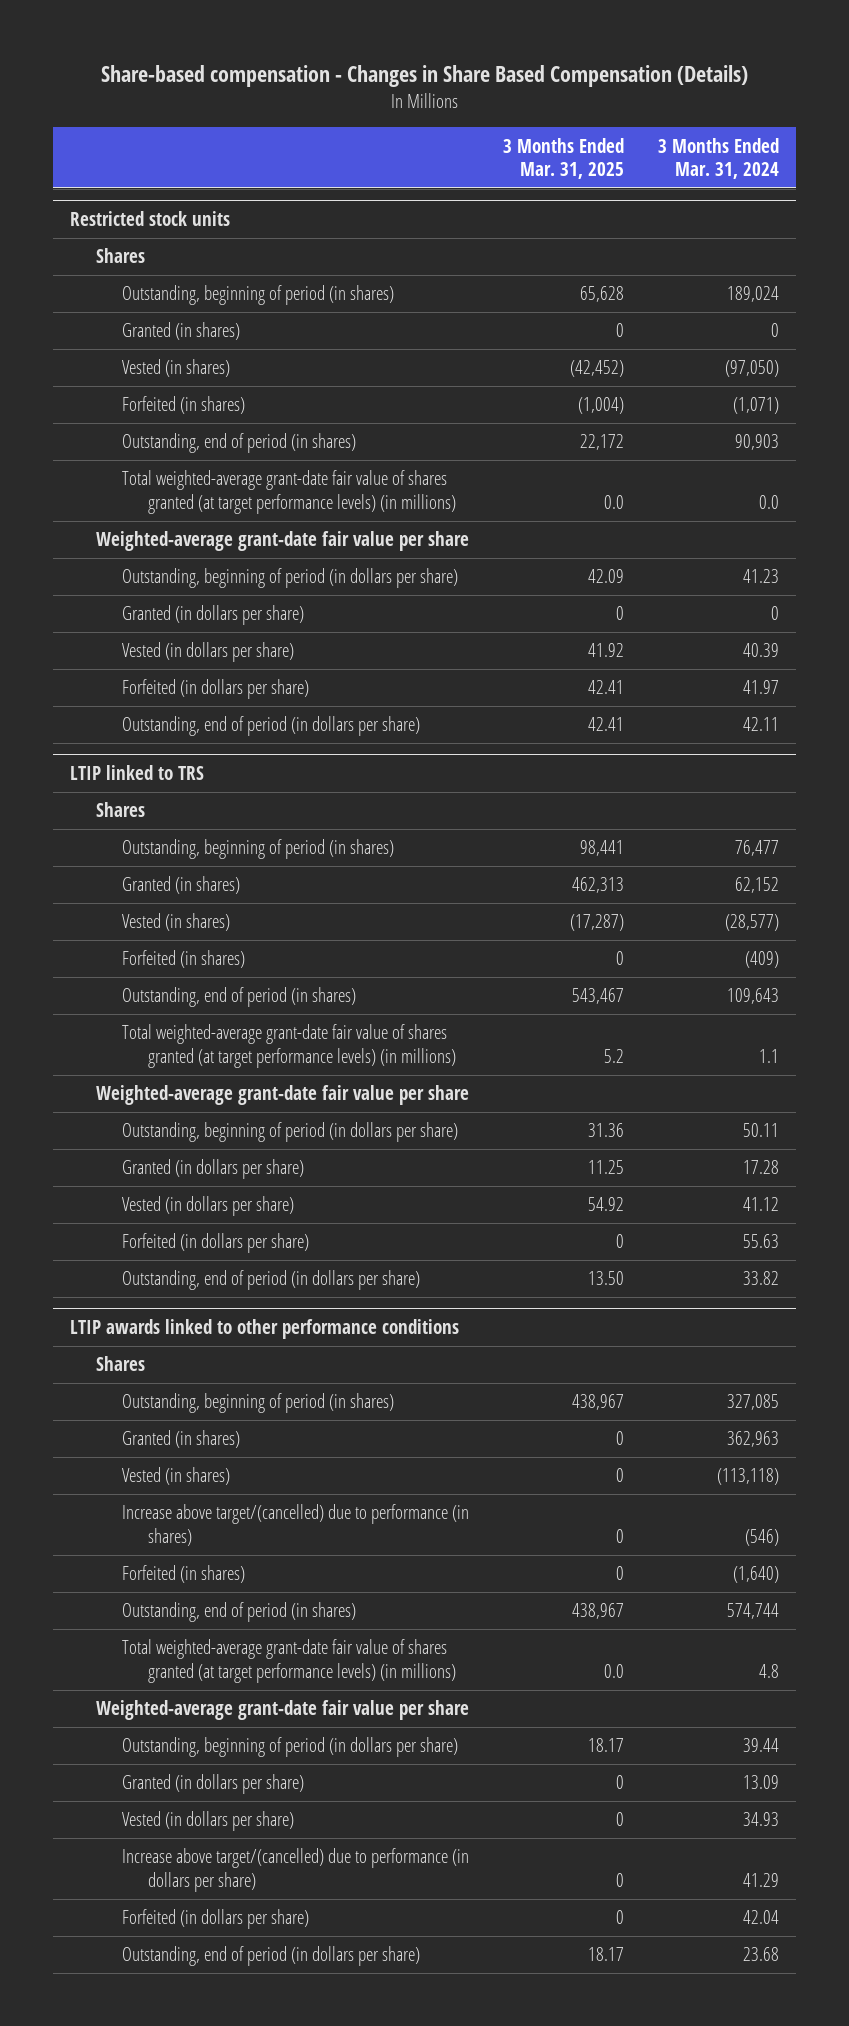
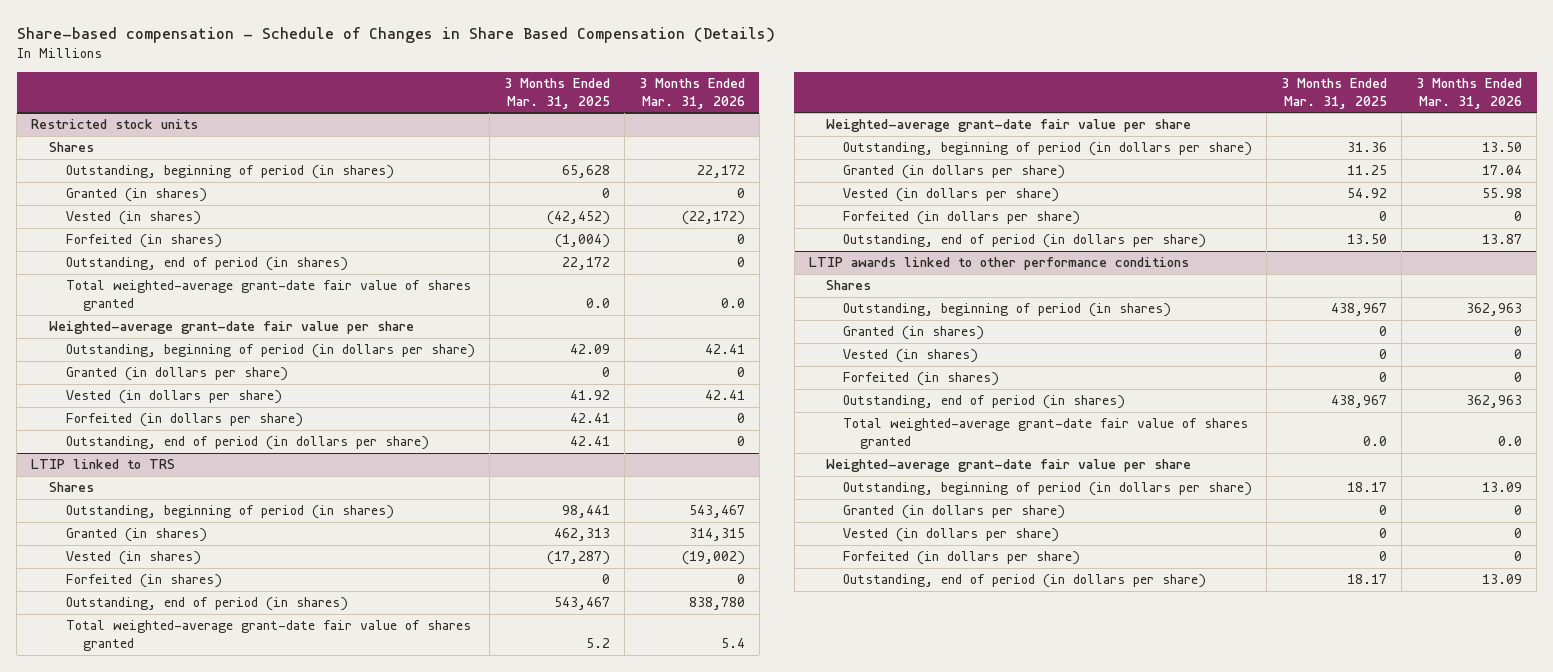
[100,65,748,88] Share-based compensation - Changes in Share Based Compensation (Details) -> [16,26,775,43] Share-based compensation - Schedule of Changes in Share Based Compensation (Details)
[658,137,780,179] 3 Months Ended Mar. 31, 2024 -> none
none -> [638,78,745,109] 3 Months Ended Mar. 31, 2026
[122,470,457,514] Total weighted-average grant-date fair value of shares granted (at target performance levels) (in millions) -> [65,280,471,312] Total weighted-average grant-date fair value of shares granted
[122,1024,457,1068] Total weighted-average grant-date fair value of shares granted (at target performance levels) (in millions) -> [65,620,471,652] Total weighted-average grant-date fair value of shares granted
[122,1504,470,1546] Increase above target/(cancelled) due to performance (in shares) -> none
[122,1639,457,1683] Total weighted-average grant-date fair value of shares granted (at target performance levels) (in millions) -> [843,418,1249,450] Total weighted-average grant-date fair value of shares granted
[122,1848,470,1892] Increase above target/(cancelled) due to performance (in dollars per share) -> none

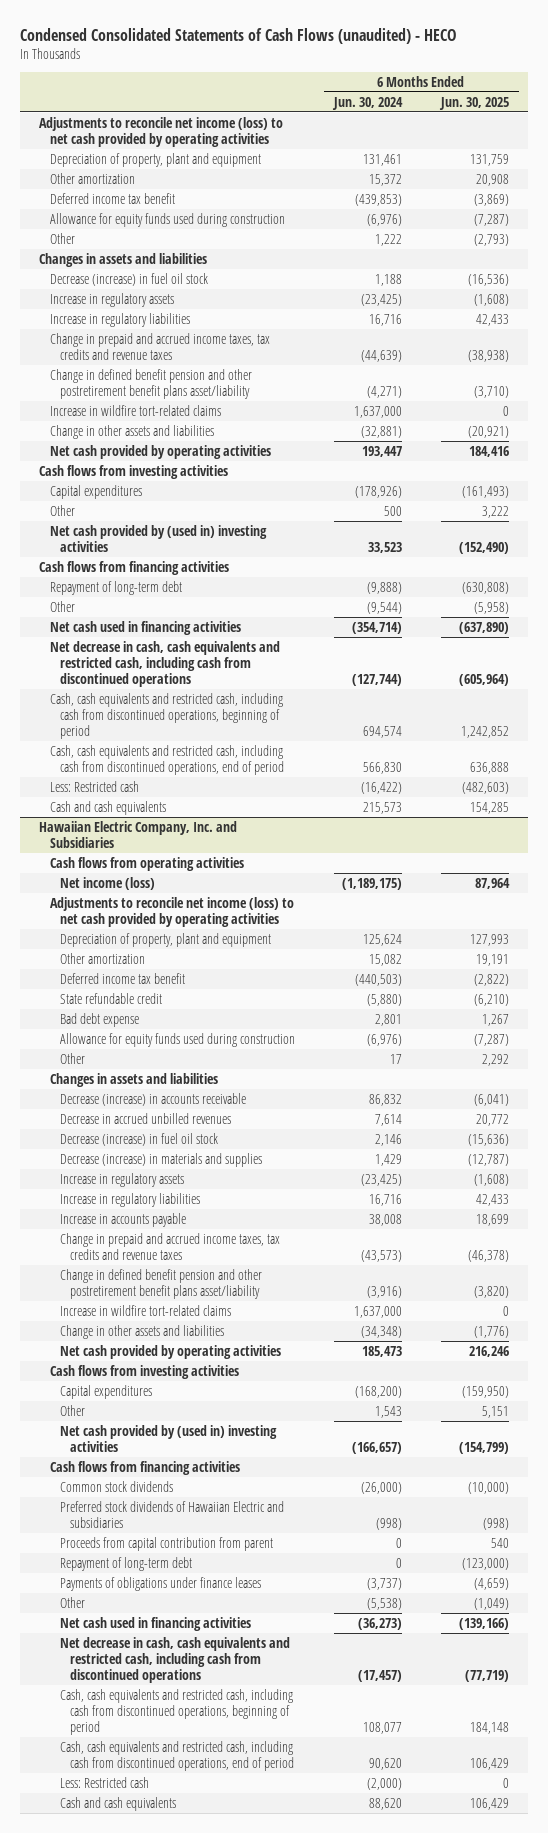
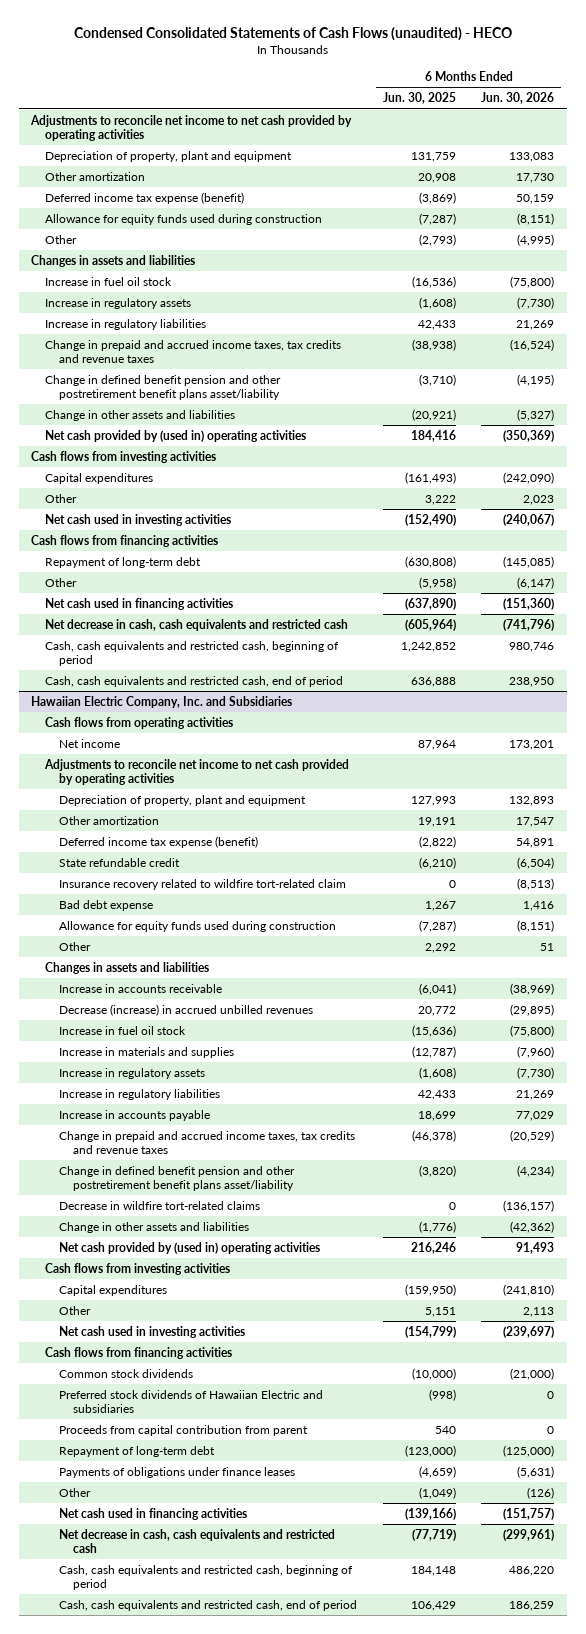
[331,96,403,110] Jun. 30, 2024 -> none
none -> [481,92,555,105] Jun. 30, 2026
[39,116,284,147] Adjustments to reconcile net income (loss) to net cash provided by operating activities -> [30,114,353,142] Adjustments to reconcile net income to net cash provided by operating activities
[49,192,175,204] Deferred income tax benefit -> [45,191,245,204] Deferred income tax expense (benefit)
[49,272,208,286] Decrease (increase) in fuel oil stock -> [45,276,173,286] Increase in fuel oil stock
[49,404,221,416] Increase in wildfire tort-related claims -> none
[49,444,271,459] Net cash provided by operating activities -> [45,429,307,442] Net cash provided by (used in) operating activities
[49,524,267,552] Net cash provided by (used in) investing activities -> [45,513,232,526] Net cash used in investing activities
[49,780,139,792] Less: Restricted cash -> none
[49,800,166,815] Cash and cash equivalents -> none
[49,640,280,687] Net decrease in cash, cash equivalents and restricted cash, including cash from discontinued operations -> [45,618,349,631] Net decrease in cash, cash equivalents and restricted cash
[49,692,283,739] Cash, cash equivalents and restricted cash, including cash from discontinued operations, beginning of period -> [45,640,340,667] Cash, cash equivalents and restricted cash, beginning of period
[49,744,284,775] Cash, cash equivalents and restricted cash, including cash from discontinued operations, end of period -> [45,675,344,687] Cash, cash equivalents and restricted cash, end of period
[59,876,155,890] Net income (loss) -> [59,738,121,748] Net income
[49,896,294,927] Adjustments to reconcile net income (loss) to net cash provided by operating activities -> [44,758,350,786] Adjustments to reconcile net income to net cash provided by operating activities
[59,972,185,984] Deferred income tax benefit -> [59,835,259,848] Deferred income tax expense (benefit)
none -> [59,878,347,890] Insurance recovery related to wildfire tort-related claim
[59,1092,246,1106] Decrease (increase) in accounts receivable -> [59,983,223,993] Increase in accounts receivable
[59,1112,231,1124] Decrease in accrued unbilled revenues -> [59,1003,314,1016] Decrease (increase) in accrued unbilled revenues
[59,1132,218,1146] Decrease (increase) in fuel oil stock -> [59,1025,187,1035] Increase in fuel oil stock
[59,1152,262,1167] Decrease (increase) in materials and supplies -> [59,1046,235,1058] Increase in materials and supplies
[59,1304,231,1316] Increase in wildfire tort-related claims -> [59,1200,261,1210] Decrease in wildfire tort-related claims
[59,1344,281,1359] Net cash provided by operating activities -> [59,1241,321,1254] Net cash provided by (used in) operating activities
[59,1424,277,1452] Net cash provided by (used in) investing activities -> [59,1325,246,1338] Net cash used in investing activities
[59,1776,149,1788] Less: Restricted cash -> none
[59,1796,176,1811] Cash and cash equivalents -> none
[59,1636,290,1683] Net decrease in cash, cash equivalents and restricted cash, including cash from discontinued operations -> [59,1528,336,1554] Net decrease in cash, cash equivalents and restricted cash
[59,1688,293,1735] Cash, cash equivalents and restricted cash, including cash from discontinued operations, beginning of period -> [59,1564,354,1591] Cash, cash equivalents and restricted cash, beginning of period
[59,1740,295,1771] Cash, cash equivalents and restricted cash, including cash from discontinued operations, end of period -> [59,1599,358,1611] Cash, cash equivalents and restricted cash, end of period

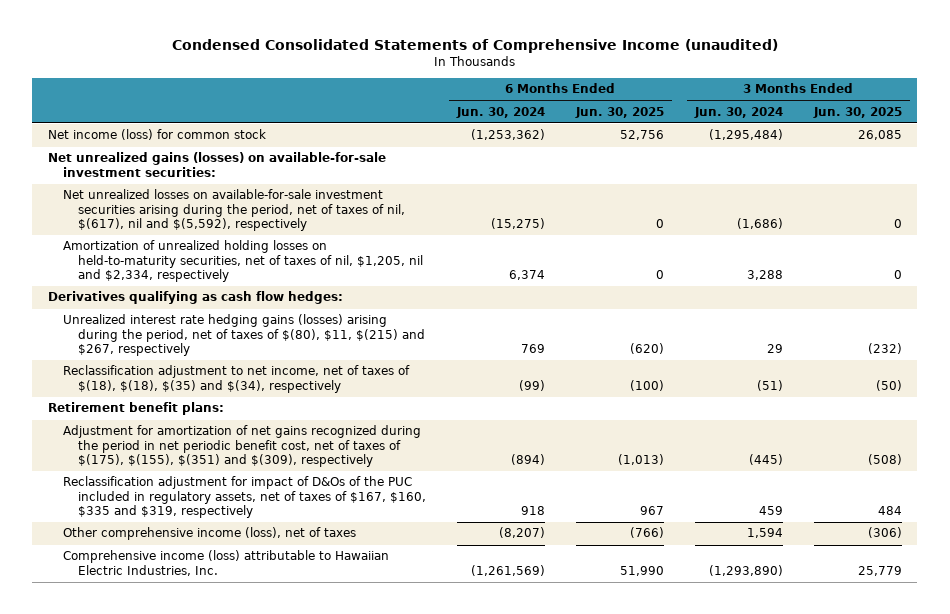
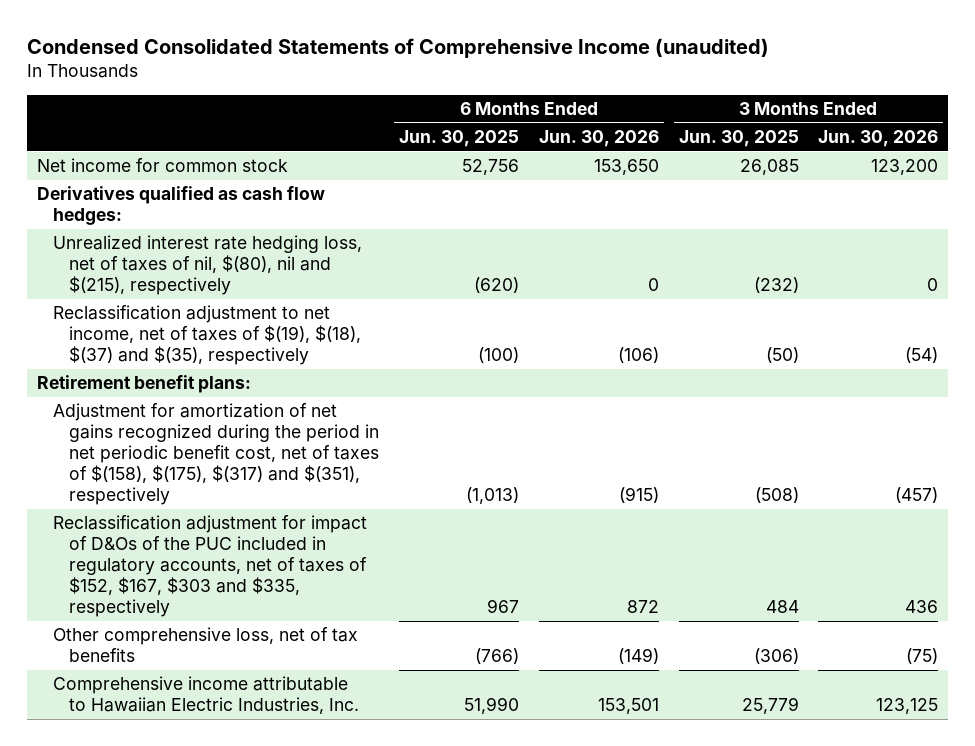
[455,106,545,118] Jun. 30, 2024 -> none
[693,106,783,118] Jun. 30, 2024 -> none
none -> [538,129,659,147] Jun. 30, 2026
none -> [818,129,939,147] Jun. 30, 2026
[47,152,386,177] Net unrealized gains (losses) on available-for-sale investment securities: -> none
[62,189,405,231] Net unrealized losses on available-for-sale investment securities arising during the period, net of taxes of nil, $(617), nil and $(5,592), respectively -> none
[62,240,423,282] Amortization of unrealized holding losses on held-to-maturity securities, net of taxes of nil, $1,205, nil and $2,334, respectively -> none
[47,129,266,141] Net income (loss) for common stock -> [37,158,289,173] Net income for common stock
[47,291,343,305] Derivatives qualifying as cash flow hedges: -> [37,186,326,226] Derivatives qualified as cash flow hedges:
[62,314,425,356] Unrealized interest rate hedging gains (losses) arising during the period, net of taxes of $(80), $11, $(215) and $267, respectively -> [53,235,363,296] Unrealized interest rate hedging loss, net of taxes of nil, $(80), nil and $(215), respectively
[62,365,410,393] Reclassification adjustment to net income, net of taxes of $(18), $(18), $(35) and $(34), respectively -> [53,305,362,366] Reclassification adjustment to net income, net of taxes of $(19), $(18), $(37) and $(35), respectively
[62,425,421,467] Adjustment for amortization of net gains recognized during the period in net periodic benefit cost, net of taxes of $(175), $(155), $(351) and $(309), respectively -> [53,403,380,505] Adjustment for amortization of net gains recognized during the period in net periodic benefit cost, net of taxes of $(158), $(175), $(317) and $(351), respectively
[62,476,426,518] Reclassification adjustment for impact of D&Os of the PUC included in regulatory assets, net of taxes of $167, $160, $335 and $319, respectively -> [53,515,368,617] Reclassification adjustment for impact of D&Os of the PUC included in regulatory accounts, net of taxes of $152, $167, $303 and $335, respectively
[62,527,356,541] Other comprehensive income (loss), net of taxes -> [53,627,359,663] Other comprehensive loss, net of tax benefits
[62,550,389,576] Comprehensive income (loss) attributable to Hawaiian Electric Industries, Inc. -> [53,676,360,715] Comprehensive income attributable to Hawaiian Electric Industries, Inc.

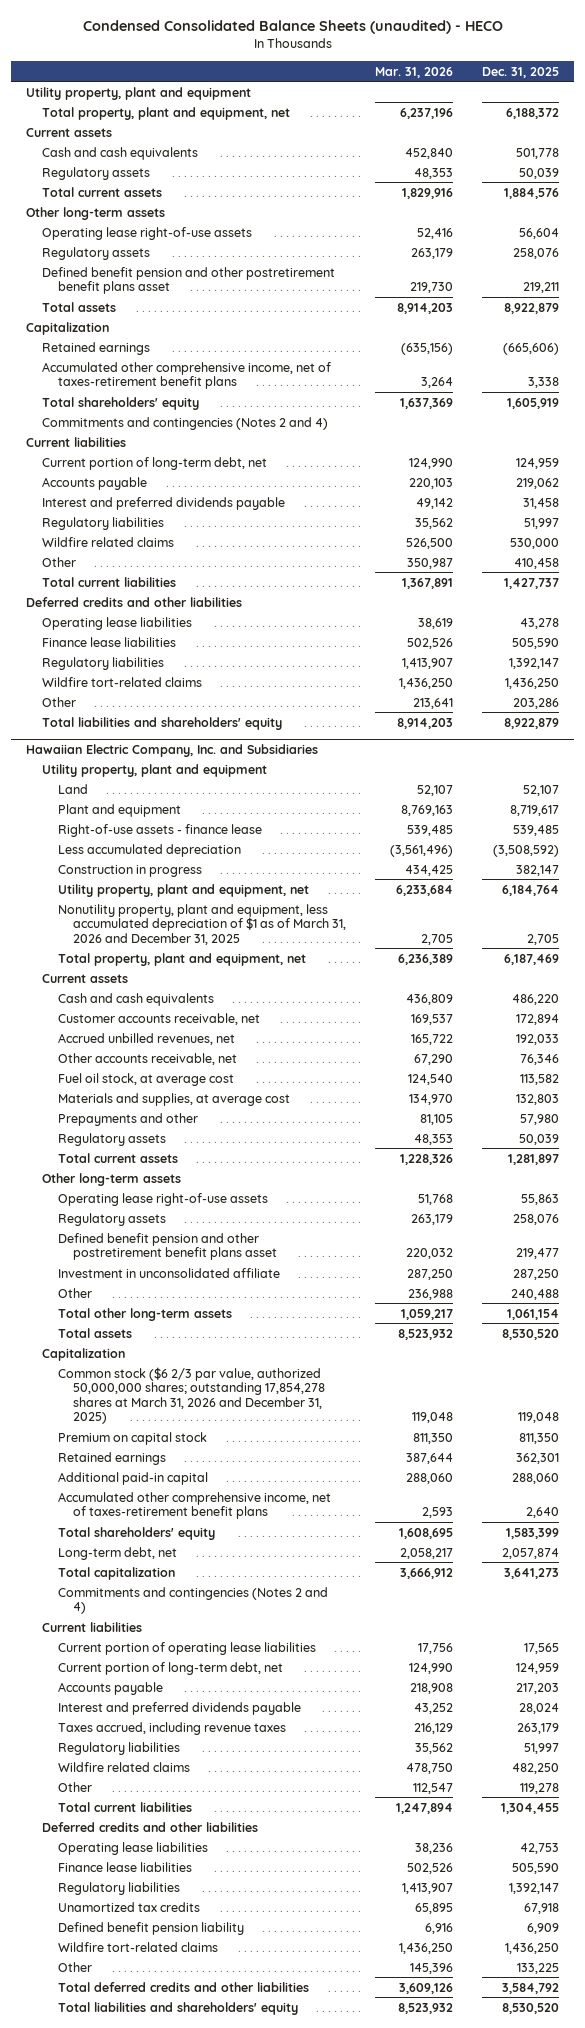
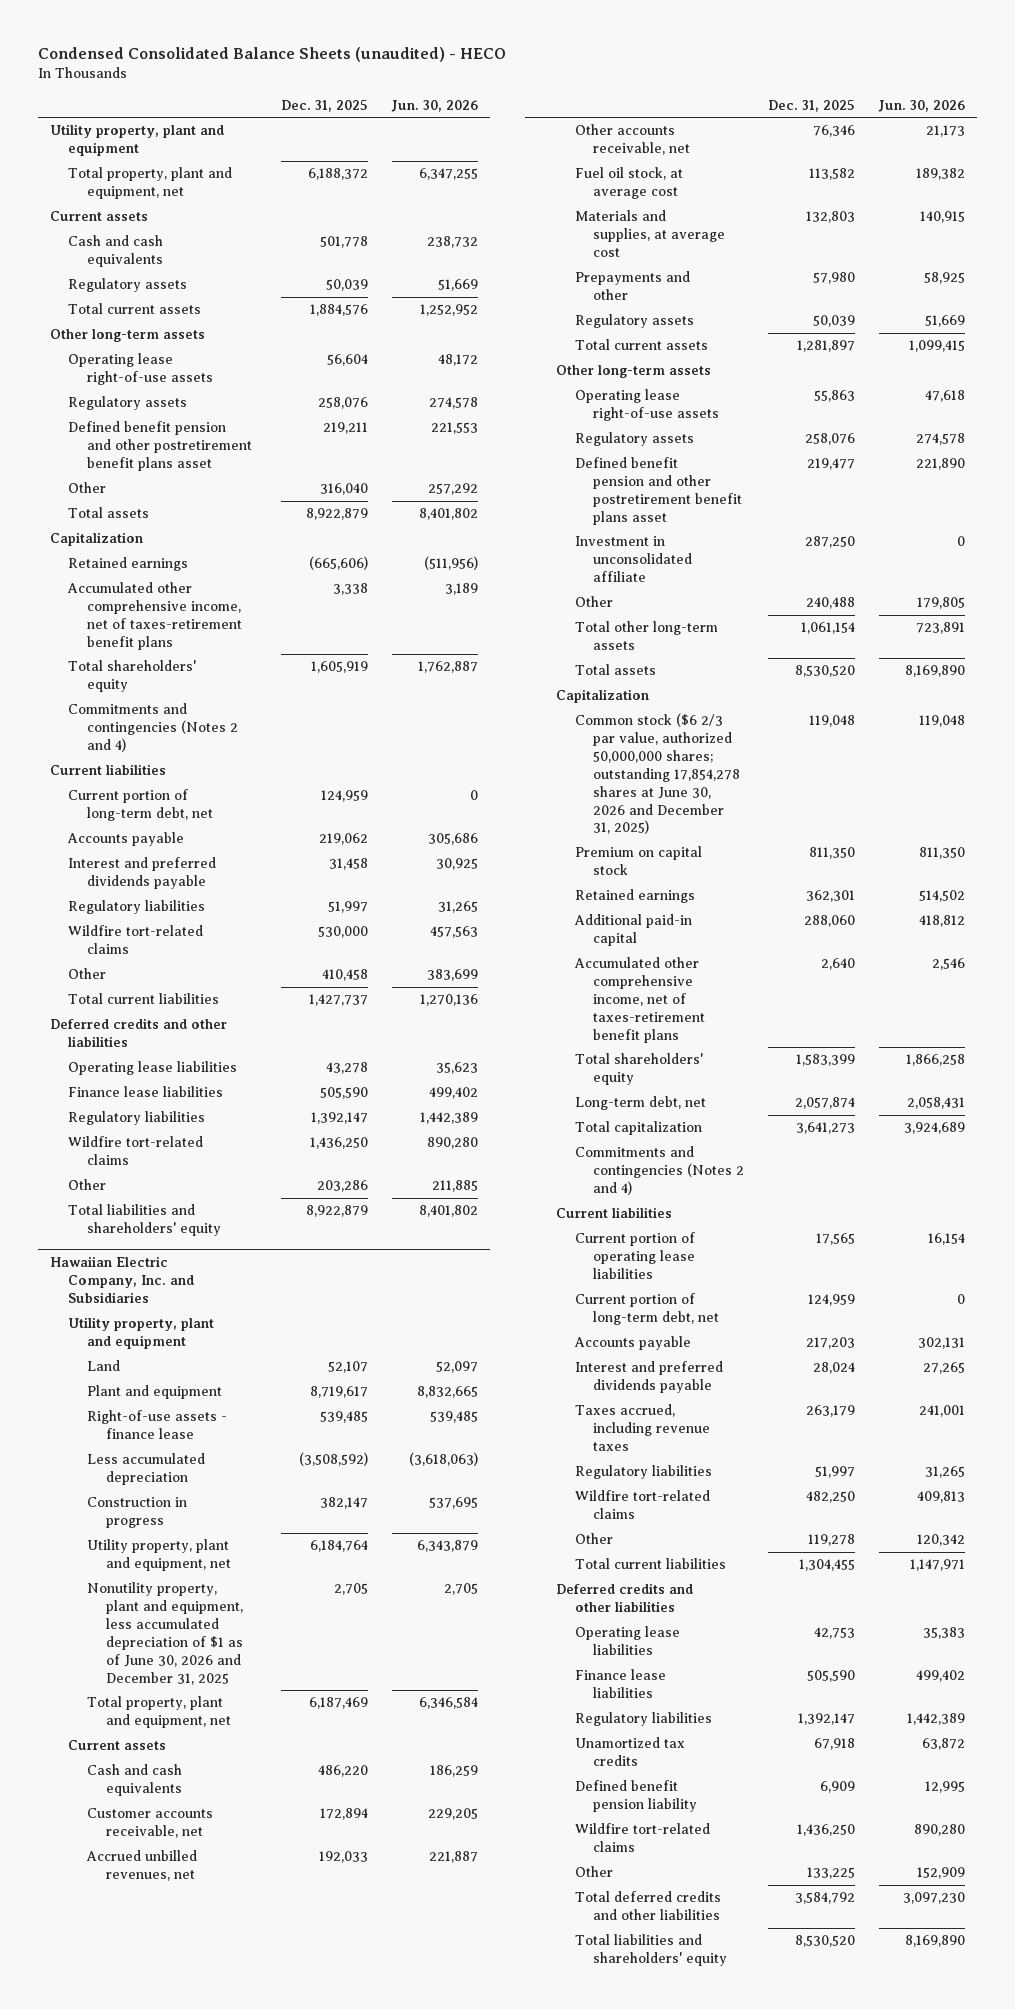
[375,66,454,78] Mar. 31, 2026 -> none
none -> [390,99,478,112] Jun. 30, 2026
none -> [68,482,107,494] Other
[41,536,174,547] Wildfire related claims -> [68,925,204,955] Wildfire tort-related claims
[57,903,347,945] Nonutility property, plant and equipment, less accumulated depreciation of $1 as of March 31, 2026 and December 31, 2025 -> [87,1582,243,1685] Nonutility property, plant and equipment, less accumulated depreciation of $1 as of June 30, 2026 and December 31, 2025
[57,1366,326,1425] Common stock ($6 2/3 par value, authorized 50,000,000 shares; outstanding 17,854,278 shares at March 31, 2026 and December 31, 2025) -> [574,713,741,835] Common stock ($6 2/3 par value, authorized 50,000,000 shares; outstanding 17,854,278 shares at June 30, 2026 and December 31, 2025)
[57,1761,190,1772] Wildfire related claims -> [574,1490,710,1520] Wildfire tort-related claims

